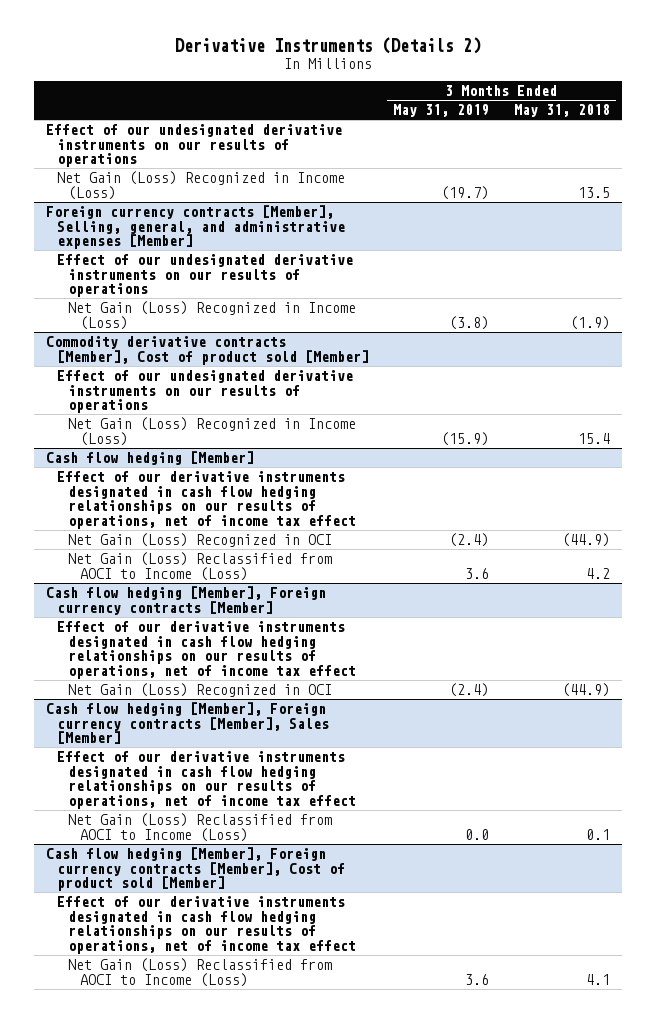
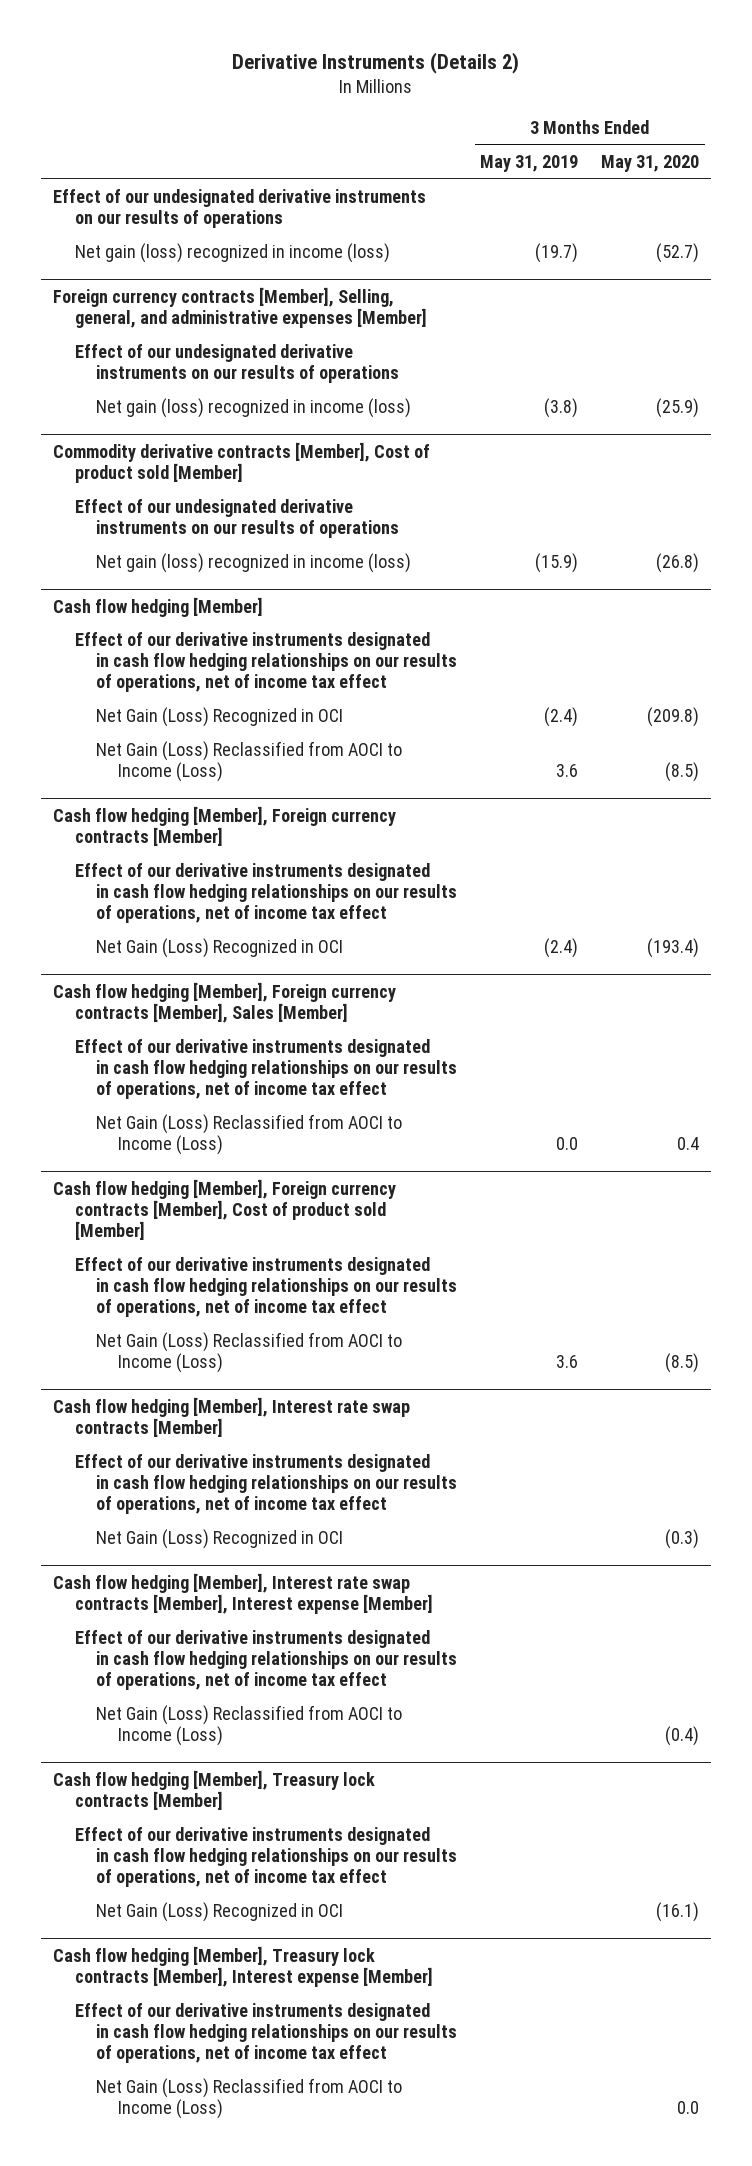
[513,104,610,118] May 31, 2018 -> none
none -> [601,155,700,173] May 31, 2020
[57,171,346,200] Net Gain (Loss) Recognized in Income (Loss) -> [74,243,390,264] Net gain (loss) recognized in income (loss)
[68,301,357,330] Net Gain (Loss) Recognized in Income (Loss) -> [96,398,412,419] Net gain (loss) recognized in income (loss)
[68,417,357,446] Net Gain (Loss) Recognized in Income (Loss) -> [96,553,412,574] Net gain (loss) recognized in income (loss)
none -> [52,1396,410,1437] Cash flow hedging [Member], Interest rate swap contracts [Member]
none -> [74,1454,458,1515] Effect of our derivative instruments designated in cash flow hedging relationships on our results of operations, net of income tax effect
none -> [96,1529,344,1550] Net Gain (Loss) Recognized in OCI
none -> [52,1572,433,1614] Cash flow hedging [Member], Interest rate swap contracts [Member], Interest expense [Member]
none -> [74,1630,458,1691] Effect of our derivative instruments designated in cash flow hedging relationships on our results of operations, net of income tax effect
none -> [96,1705,403,1747] Net Gain (Loss) Reclassified from AOCI to Income (Loss)
none -> [52,1769,375,1810] Cash flow hedging [Member], Treasury lock contracts [Member]
none -> [74,1827,458,1888] Effect of our derivative instruments designated in cash flow hedging relationships on our results of operations, net of income tax effect
none -> [96,1902,344,1923] Net Gain (Loss) Recognized in OCI
none -> [52,1945,433,1987] Cash flow hedging [Member], Treasury lock contracts [Member], Interest expense [Member]
none -> [74,2003,458,2064] Effect of our derivative instruments designated in cash flow hedging relationships on our results of operations, net of income tax effect
none -> [96,2078,403,2120] Net Gain (Loss) Reclassified from AOCI to Income (Loss)

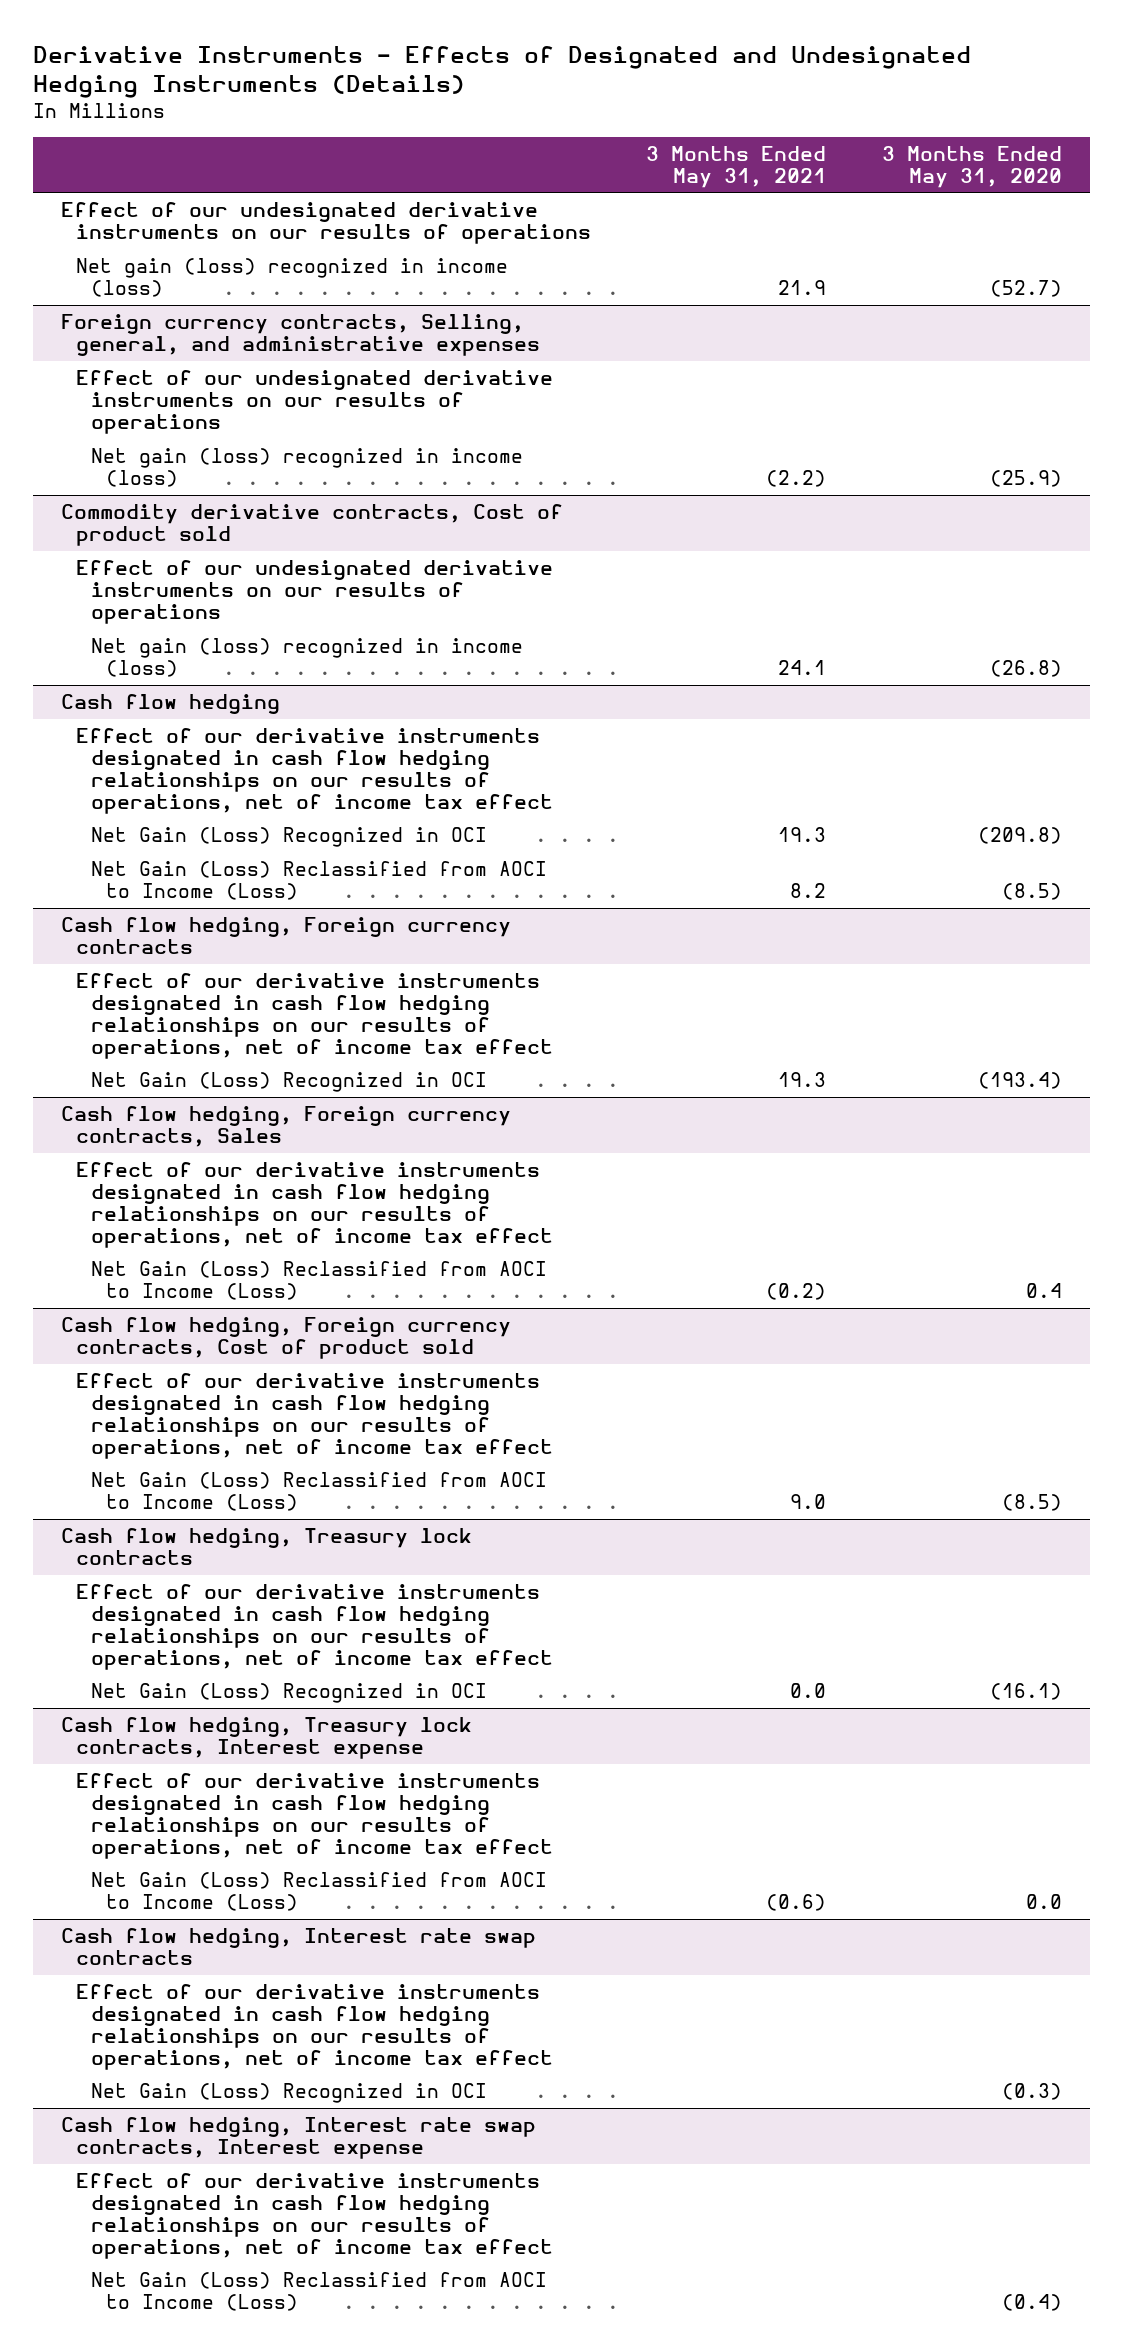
[232,52,520,75] Derivative Instruments (Details 2) -> [33,45,972,99] Derivative Instruments - Effects of Designated and Undesignated Hedging Instruments (Details)
[480,155,579,173] May 31, 2019 -> none
none -> [646,145,827,188] 3 Months Ended May 31, 2021
[52,286,427,328] Foreign currency contracts [Member], Selling, general, and administrative expenses [Member] -> [61,314,540,356] Foreign currency contracts, Selling, general, and administrative expenses
[52,441,430,483] Commodity derivative contracts [Member], Cost of product sold [Member] -> [61,504,564,546] Commodity derivative contracts, Cost of product sold
[52,596,263,617] Cash flow hedging [Member] -> [61,694,281,715] Cash flow hedging
[52,805,396,846] Cash flow hedging [Member], Foreign currency contracts [Member] -> [61,917,512,954] Cash flow hedging, Foreign currency contracts
[52,981,396,1023] Cash flow hedging [Member], Foreign currency contracts [Member], Sales [Member] -> [61,1106,512,1147] Cash flow hedging, Foreign currency contracts, Sales
[52,1178,396,1241] Cash flow hedging [Member], Foreign currency contracts [Member], Cost of product sold [Member] -> [61,1317,512,1359] Cash flow hedging, Foreign currency contracts, Cost of product sold
[52,1396,410,1437] Cash flow hedging [Member], Interest rate swap contracts [Member] -> none
[74,1454,458,1515] Effect of our derivative instruments designated in cash flow hedging relationships on our results of operations, net of income tax effect -> none
[96,1529,344,1550] Net Gain (Loss) Recognized in OCI -> none
[52,1572,433,1614] Cash flow hedging [Member], Interest rate swap contracts [Member], Interest expense [Member] -> none
[74,1630,458,1691] Effect of our derivative instruments designated in cash flow hedging relationships on our results of operations, net of income tax effect -> none
[96,1705,403,1747] Net Gain (Loss) Reclassified from AOCI to Income (Loss) -> none
[52,1769,375,1810] Cash flow hedging [Member], Treasury lock contracts [Member] -> [61,1528,473,1565] Cash flow hedging, Treasury lock contracts
[52,1945,433,1987] Cash flow hedging [Member], Treasury lock contracts [Member], Interest expense [Member] -> [61,1717,473,1759] Cash flow hedging, Treasury lock contracts, Interest expense
none -> [61,1928,537,1965] Cash flow hedging, Interest rate swap contracts
none -> [75,1984,553,2070] Effect of our derivative instruments designated in cash flow hedging relationships on our results of operations, net of income tax effect
none -> [90,2083,487,2104] Net Gain (Loss) Recognized in OCI
none -> [61,2117,537,2159] Cash flow hedging, Interest rate swap contracts, Interest expense
none -> [75,2173,553,2259] Effect of our derivative instruments designated in cash flow hedging relationships on our results of operations, net of income tax effect
none -> [90,2272,547,2311] Net Gain (Loss) Reclassified from AOCI to Income (Loss)

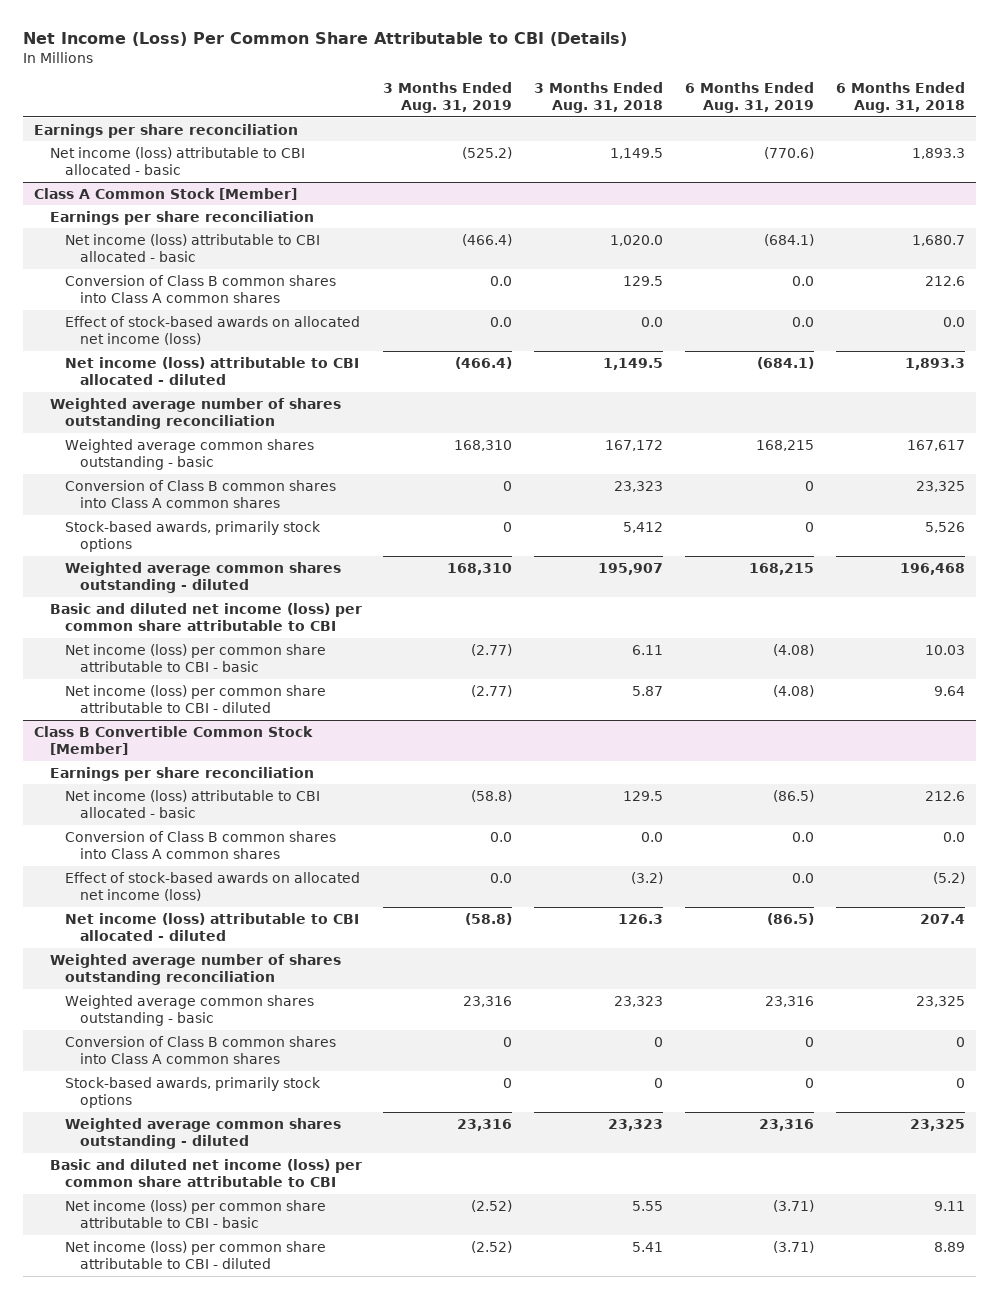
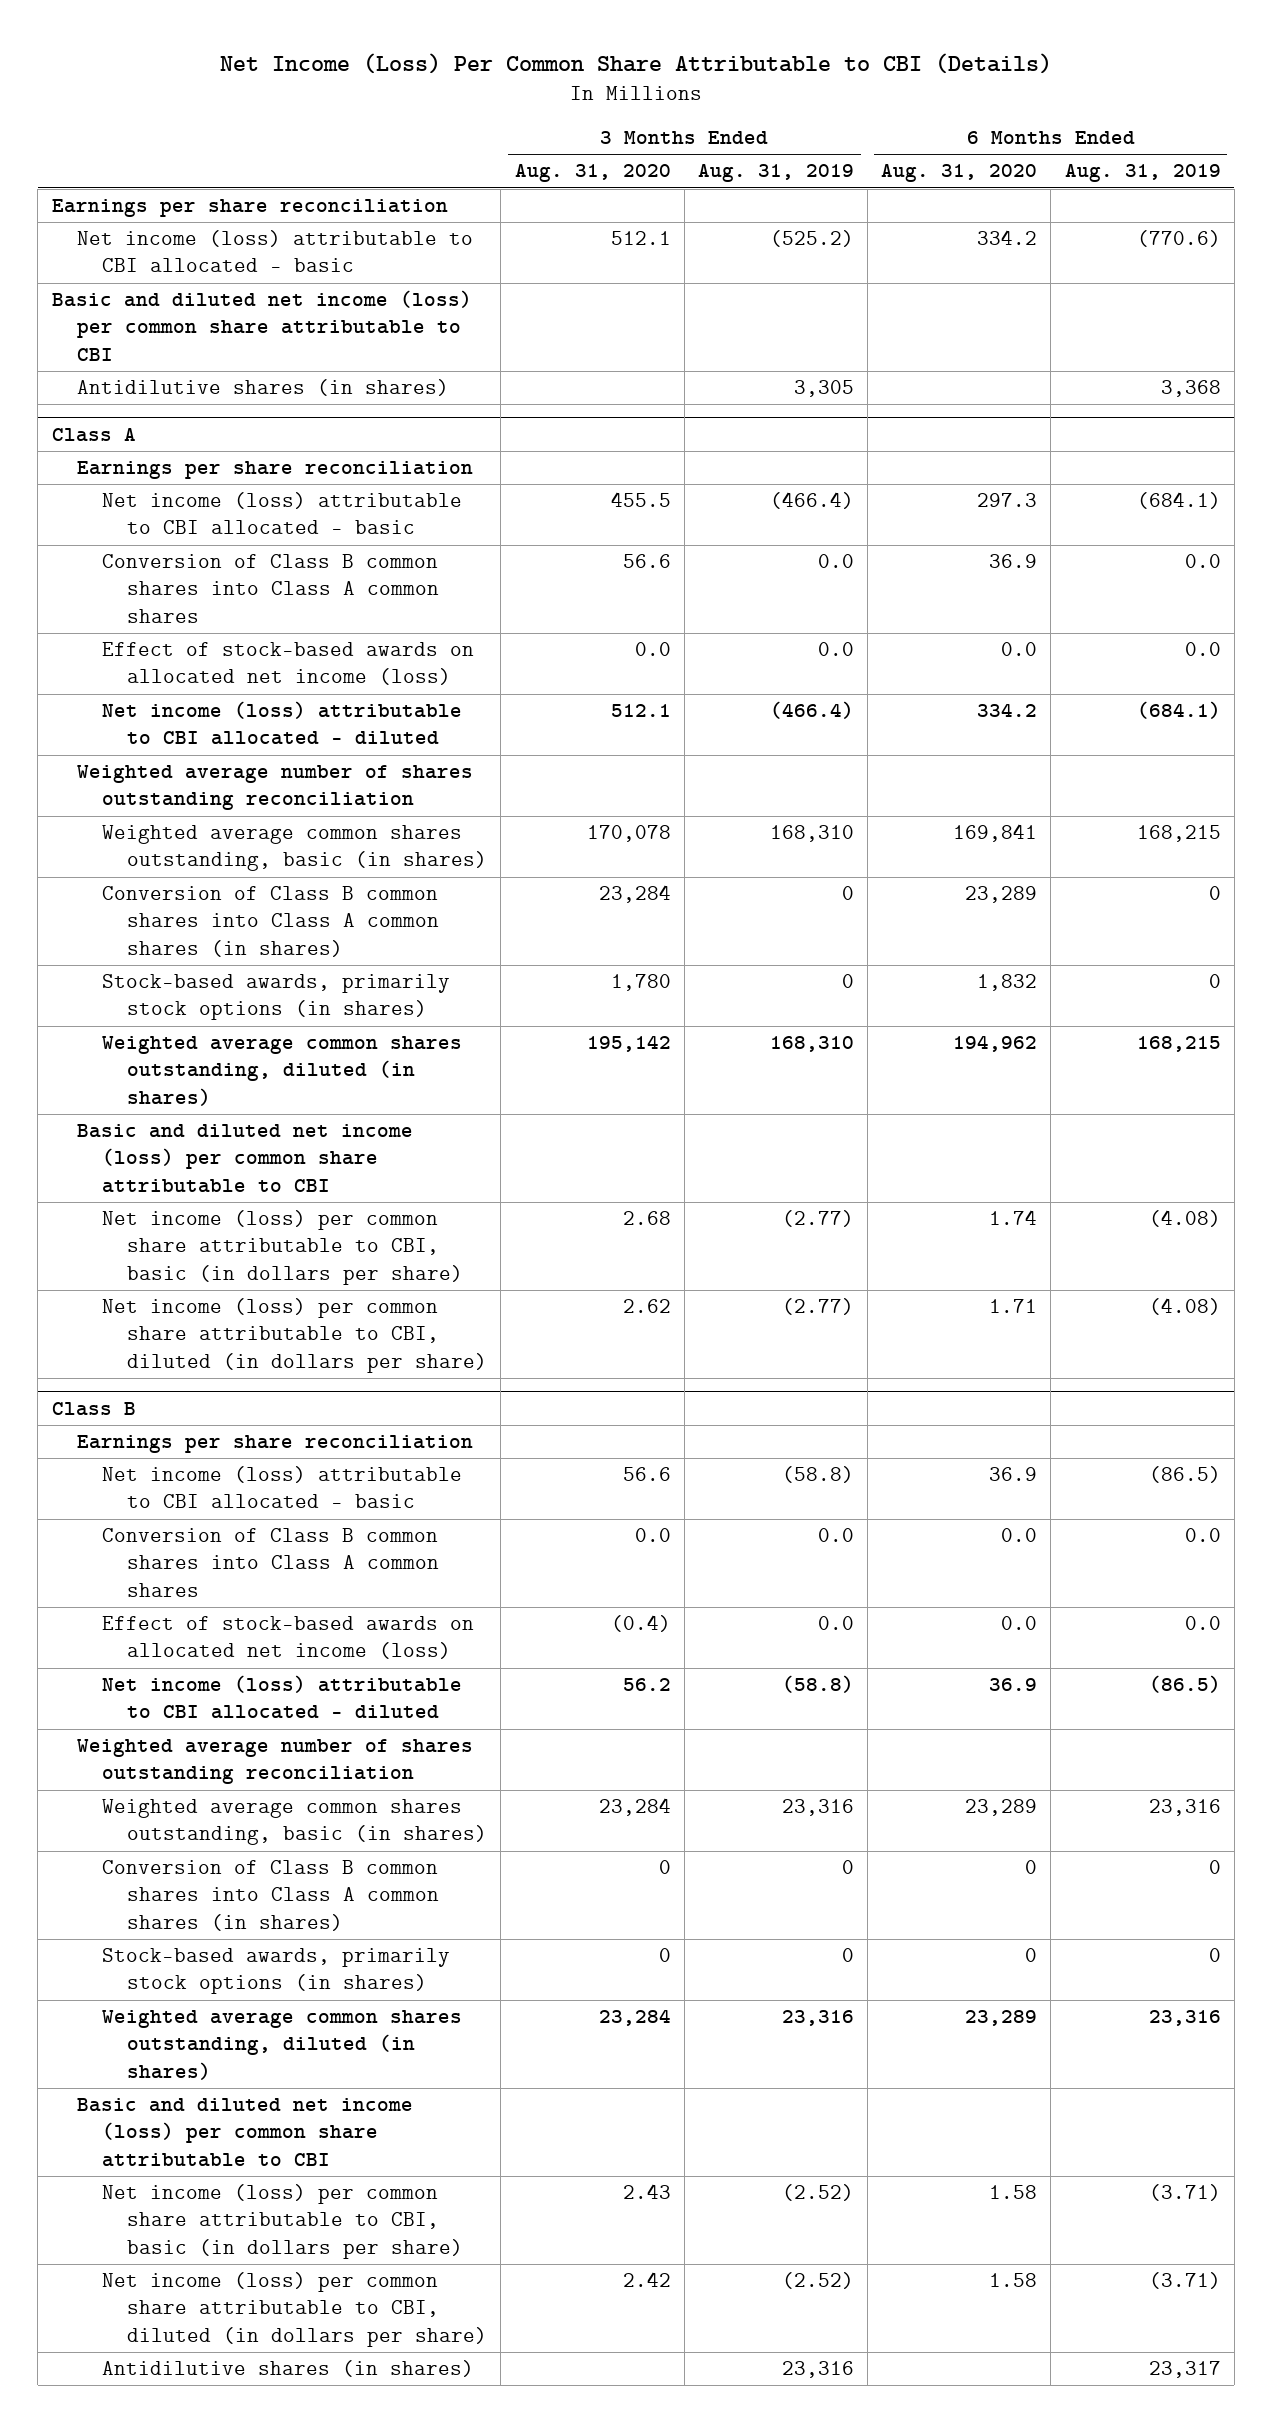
[534,81,664,113] 3 Months Ended Aug. 31, 2018 -> none
[835,81,965,113] 6 Months Ended Aug. 31, 2018 -> none
none -> [514,164,671,183] Aug. 31, 2020
none -> [881,164,1038,183] Aug. 31, 2020
none -> [51,290,472,361] Basic and diluted net income (loss) per common share attributable to CBI
none -> [76,379,449,397] Antidilutive shares (in shares)
[34,187,298,200] Class A Common Stock [Member] -> [51,427,136,442] Class A
[64,438,314,470] Weighted average common shares outstanding - basic -> [102,825,488,872] Weighted average common shares outstanding, basic (in shares)
[64,479,336,508] Conversion of Class B common shares into Class A common shares -> [102,886,440,957] Conversion of Class B common shares into Class A common shares (in shares)
[64,520,321,552] Stock-based awards, primarily stock options -> [102,974,451,1021] Stock-based awards, primarily stock options (in shares)
[64,561,341,593] Weighted average common shares outstanding - diluted -> [102,1036,463,1106] Weighted average common shares outstanding, diluted (in shares)
[64,643,326,672] Net income (loss) per common share attributable to CBI - basic -> [102,1210,464,1285] Net income (loss) per common share attributable to CBI, basic (in dollars per share)
[64,684,326,713] Net income (loss) per common share attributable to CBI - diluted -> [102,1298,488,1373] Net income (loss) per common share attributable to CBI, diluted (in dollars per share)
[34,725,314,755] Class B Convertible Common Stock [Member] -> [51,1401,136,1416] Class B
[64,994,314,1026] Weighted average common shares outstanding - basic -> [102,1799,488,1846] Weighted average common shares outstanding, basic (in shares)
[64,1035,336,1064] Conversion of Class B common shares into Class A common shares -> [102,1860,440,1931] Conversion of Class B common shares into Class A common shares (in shares)
[64,1076,321,1108] Stock-based awards, primarily stock options -> [102,1948,451,1995] Stock-based awards, primarily stock options (in shares)
[64,1117,341,1149] Weighted average common shares outstanding - diluted -> [102,2010,463,2080] Weighted average common shares outstanding, diluted (in shares)
[64,1199,326,1228] Net income (loss) per common share attributable to CBI - basic -> [102,2184,464,2259] Net income (loss) per common share attributable to CBI, basic (in dollars per share)
[64,1240,326,1269] Net income (loss) per common share attributable to CBI - diluted -> [102,2272,488,2347] Net income (loss) per common share attributable to CBI, diluted (in dollars per share)
none -> [102,2360,475,2378] Antidilutive shares (in shares)

